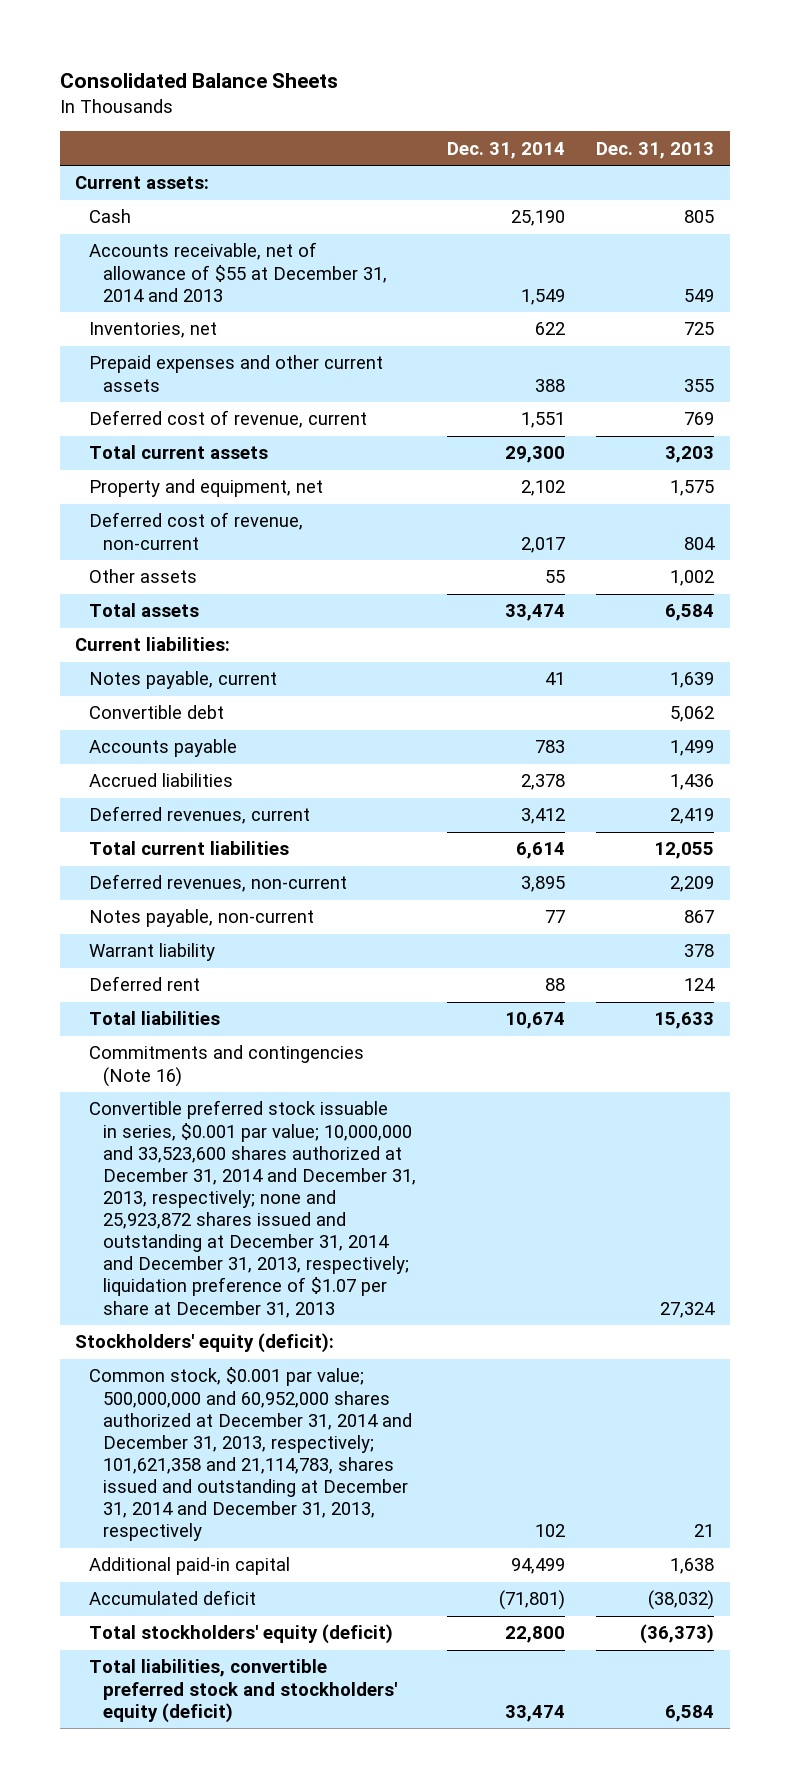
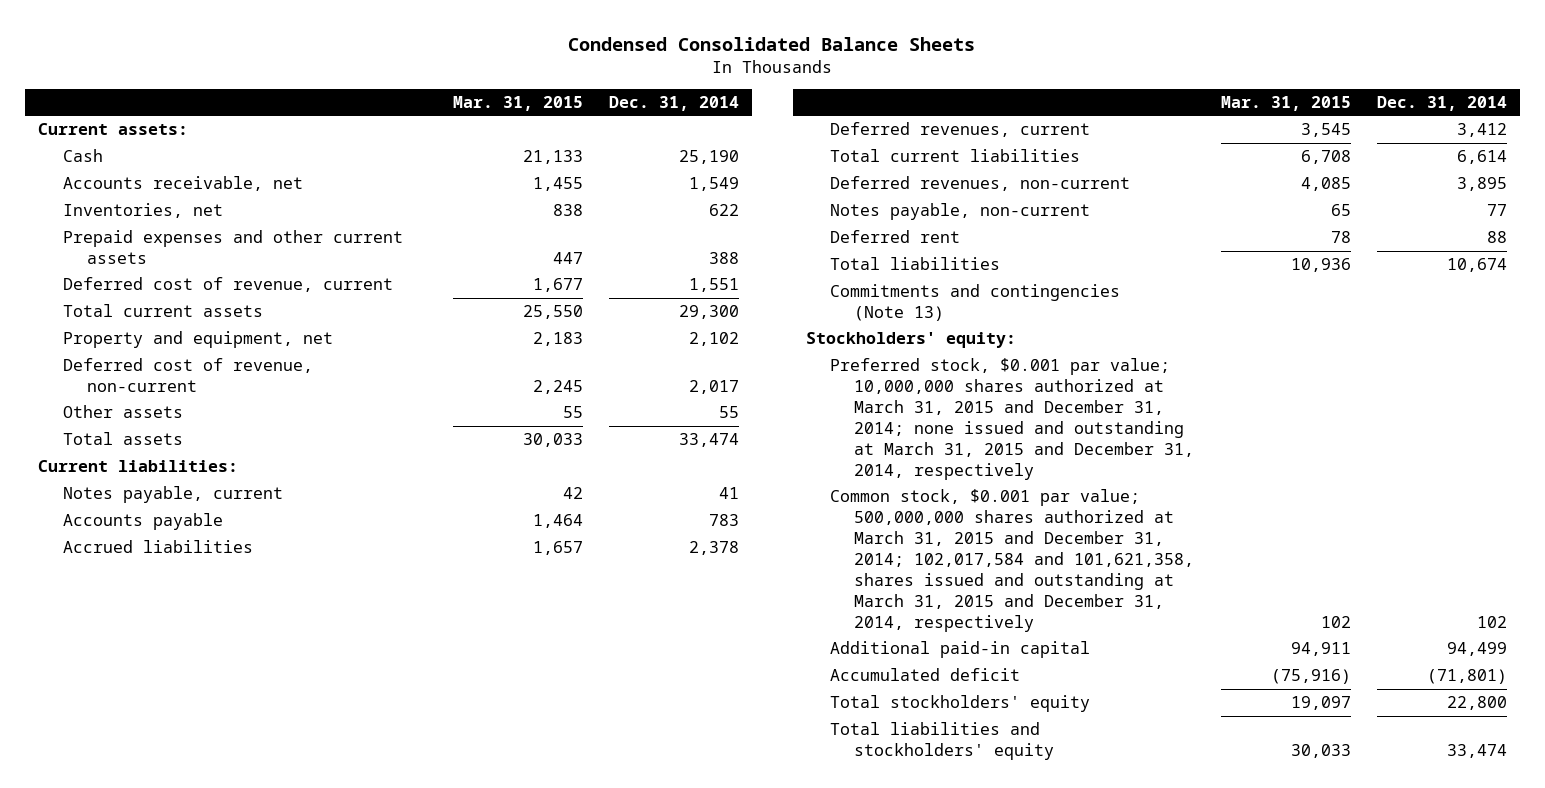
[59,73,338,89] Consolidated Balance Sheets -> [568,36,976,51] Condensed Consolidated Balance Sheets
[596,141,715,159] Dec. 31, 2013 -> none
none -> [453,96,584,112] Mar. 31, 2015
[89,242,388,302] Accounts receivable, net of allowance of $55 at December 31, 2014 and 2013 -> [62,176,303,192] Accounts receivable, net
[89,705,225,720] Convertible debt -> none
[89,943,216,962] Warrant liability -> none
[89,1100,417,1318] Convertible preferred stock issuable in series, $0.001 par value; 10,000,000 and 33,523,600 shares authorized at December 31, 2014 and December 31, 2013, respectively; none and 25,923,872 shares issued and outstanding at December 31, 2014 and December 31, 2013, respectively; liquidation preference of $1.07 per share at December 31, 2013 -> none
[89,1045,365,1087] Commitments and contingencies (Note 16) -> [830,284,1121,322] Commitments and contingencies (Note 13)
[75,1333,335,1354] Stockholders' equity (deficit): -> [805,332,1016,349] Stockholders' equity:
none -> [830,358,1195,480] Preferred stock, $0.001 par value; 10,000,000 shares authorized at March 31, 2015 and December 31, 2014; none issued and outstanding at March 31, 2015 and December 31, 2014, respectively
[89,1367,413,1542] Common stock, $0.001 par value; 500,000,000 and 60,952,000 shares authorized at December 31, 2014 and December 31, 2013, respectively; 101,621,358 and 21,114,783, shares issued and outstanding at December 31, 2014 and December 31, 2013, respectively -> [830,489,1195,632] Common stock, $0.001 par value; 500,000,000 shares authorized at March 31, 2015 and December 31, 2014; 102,017,584 and 101,621,358, shares issued and outstanding at March 31, 2015 and December 31, 2014, respectively
[89,1624,394,1645] Total stockholders' equity (deficit) -> [830,695,1091,713] Total stockholders' equity
[89,1659,398,1723] Total liabilities, convertible preferred stock and stockholders' equity (deficit) -> [830,722,1055,761] Total liabilities and stockholders' equity

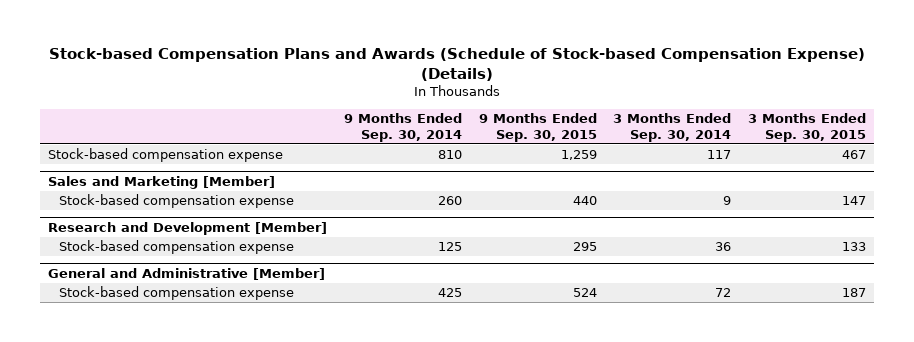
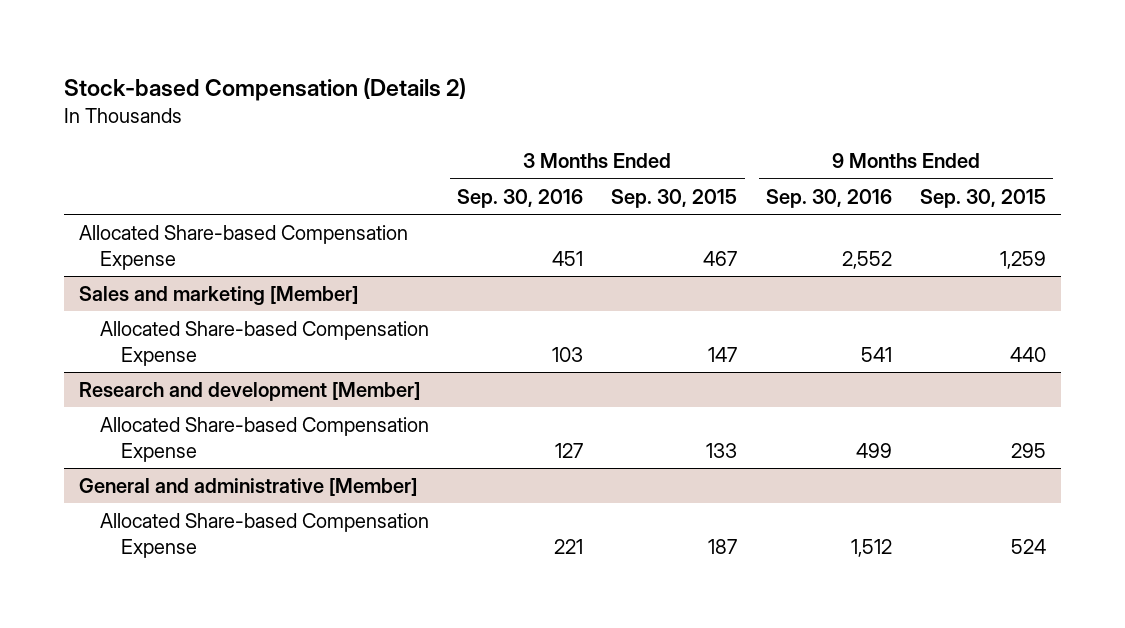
[49,48,866,82] Stock-based Compensation Plans and Awards (Schedule of Stock-based Compensation Expense) (Details) -> [64,77,467,101] Stock-based Compensation (Details 2)
[343,113,462,142] 9 Months Ended Sep. 30, 2014 -> none
[613,113,732,142] 3 Months Ended Sep. 30, 2014 -> none
none -> [457,188,584,208] Sep. 30, 2016
none -> [765,188,892,208] Sep. 30, 2016
[48,148,284,163] Stock-based compensation expense -> [78,225,408,270] Allocated Share-based Compensation Expense
[48,175,276,189] Sales and Marketing [Member] -> [78,286,358,306] Sales and marketing [Member]
[58,194,294,209] Stock-based compensation expense -> [99,321,429,366] Allocated Share-based Compensation Expense
[48,221,328,235] Research and Development [Member] -> [78,382,420,402] Research and development [Member]
[58,240,294,255] Stock-based compensation expense -> [99,417,429,462] Allocated Share-based Compensation Expense
[48,267,326,280] General and Administrative [Member] -> [78,478,417,497] General and administrative [Member]
[58,286,294,301] Stock-based compensation expense -> [99,513,429,558] Allocated Share-based Compensation Expense

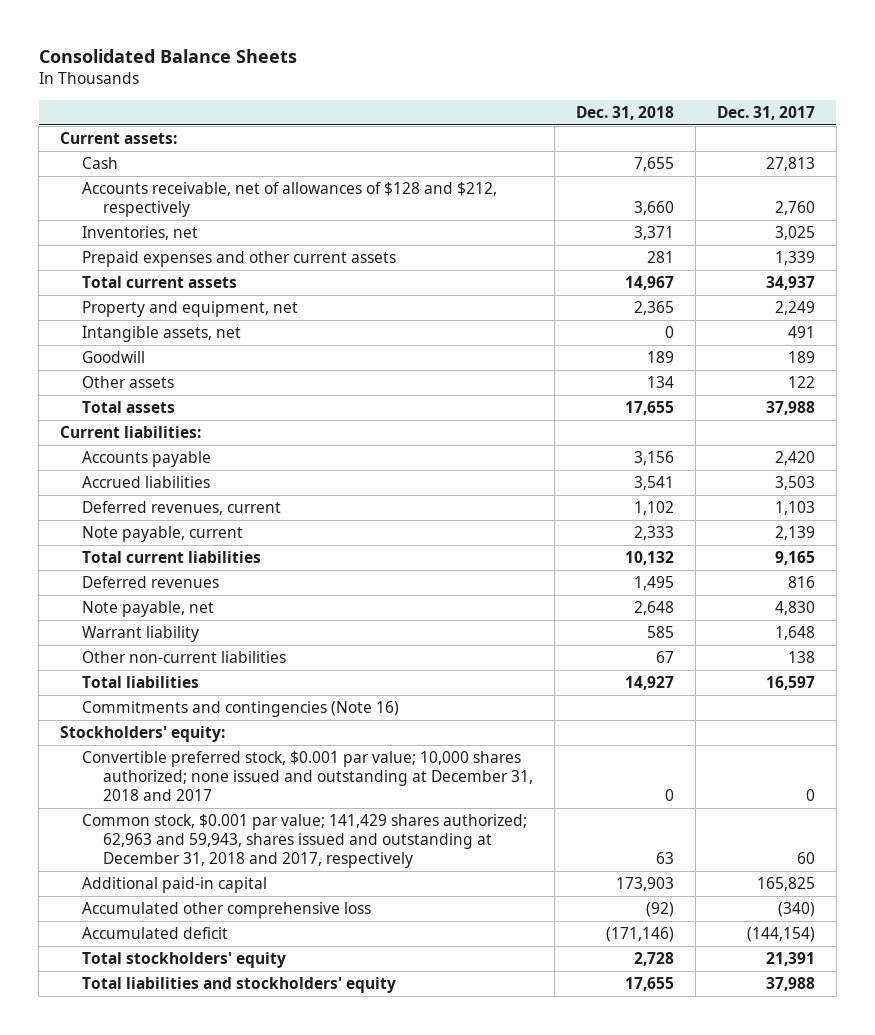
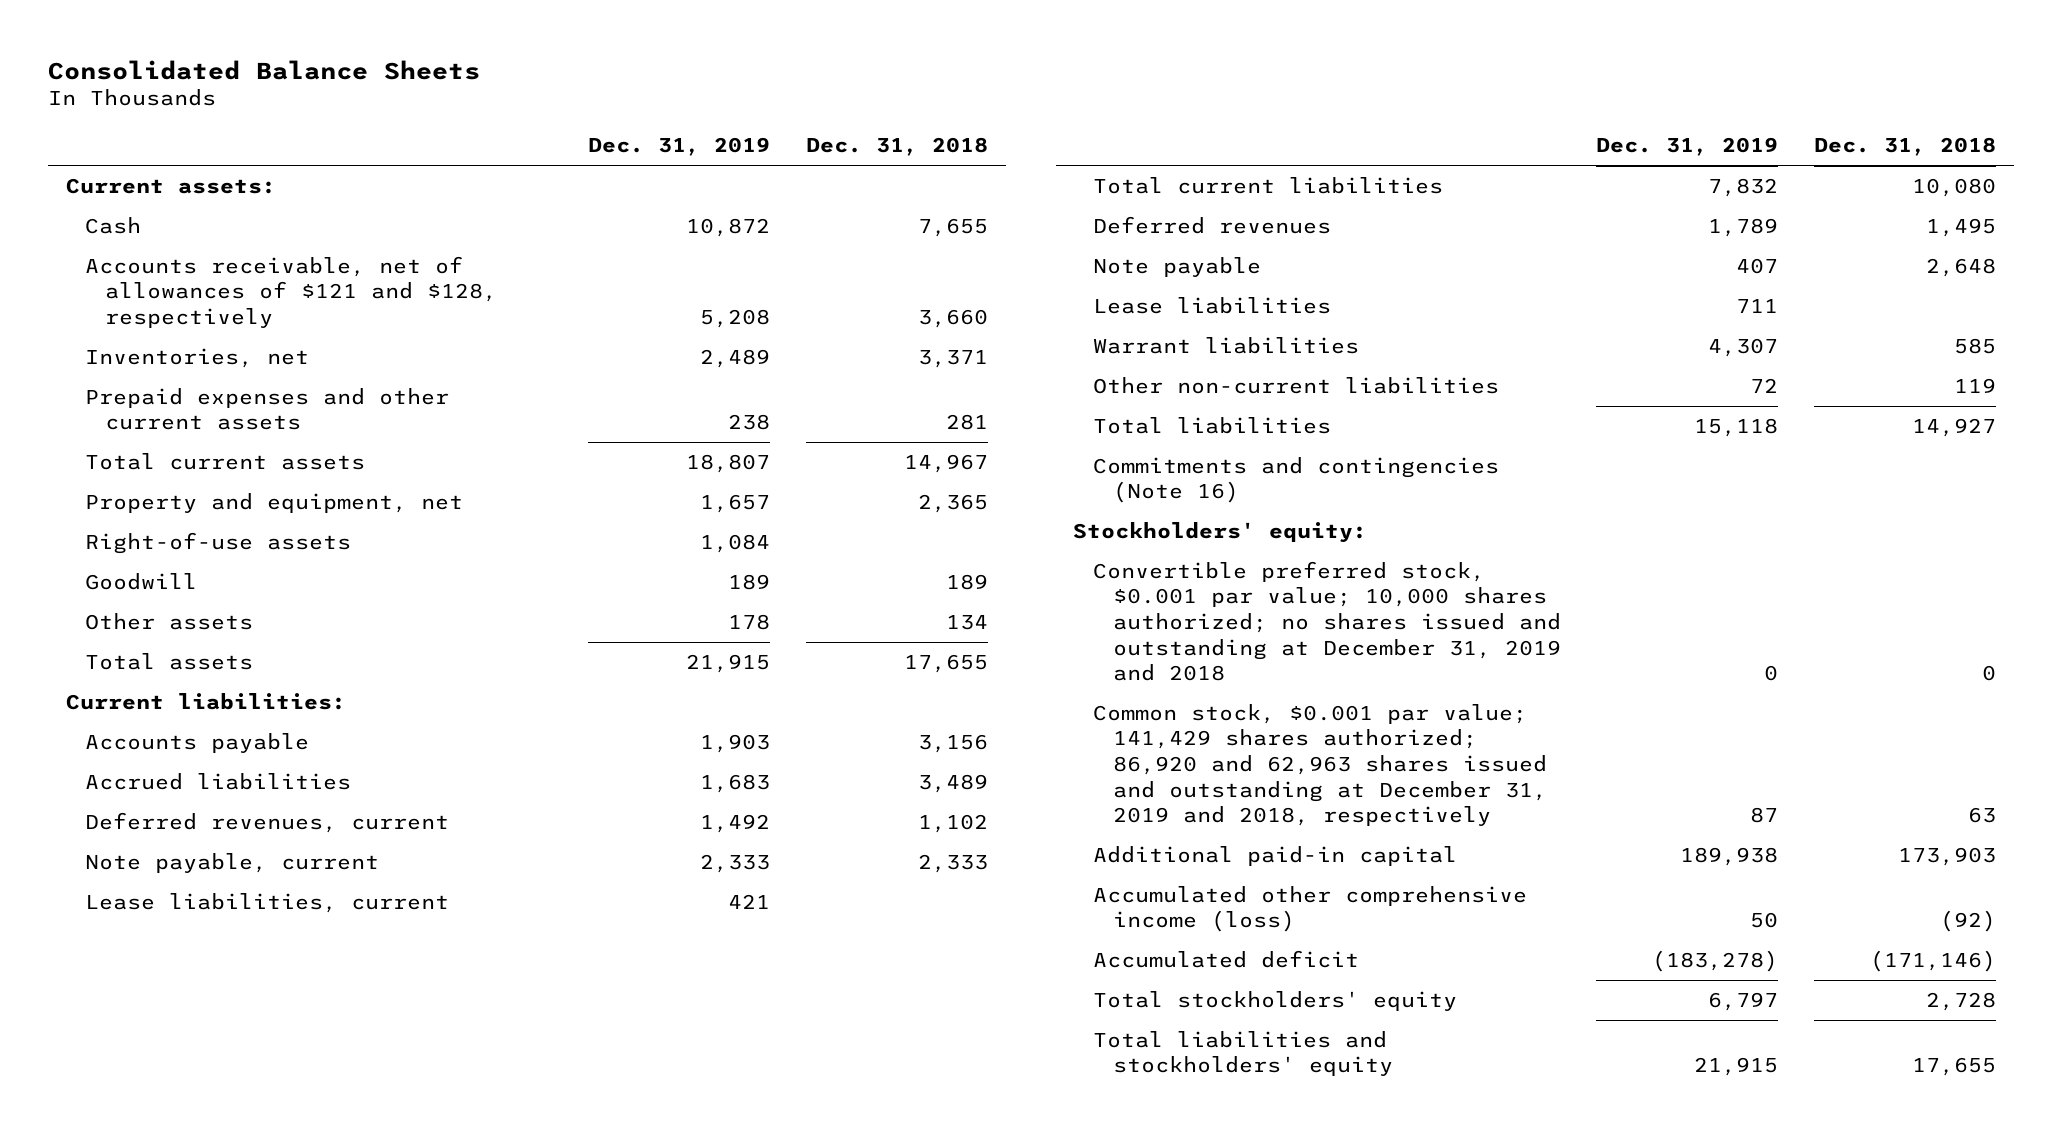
[716,106,815,121] Dec. 31, 2017 -> none
none -> [588,137,771,157] Dec. 31, 2019
[81,182,497,217] Accounts receivable, net of allowances of $128 and $212, respectively -> [85,255,497,329] Accounts receivable, net of allowances of $121 and $128, respectively
[81,326,241,343] Intangible assets, net -> none
none -> [85,531,352,554] Right-of-use assets
[633,476,674,491] 3,541 -> [918,773,989,793] 3,489
none -> [85,892,450,913] Lease liabilities, current
[624,551,674,566] 10,132 -> [1911,177,1996,197] 10,080
[81,601,214,618] Note payable, net -> [1092,256,1261,277] Note payable
none -> [1092,296,1331,314] Lease liabilities
[81,626,199,643] Warrant liability -> [1092,336,1359,354] Warrant liabilities
[655,651,674,664] 67 -> [1953,377,1996,393] 119
[81,751,533,801] Convertible preferred stock, $0.001 par value; 10,000 shares authorized; none issued and outstanding at December 31, 2018 and 2017 -> [1092,560,1561,682] Convertible preferred stock, $0.001 par value; 10,000 shares authorized; no shares issued and outstanding at December 31, 2019 and 2018
[81,814,527,868] Common stock, $0.001 par value; 141,429 shares authorized; 62,963 and 59,943, shares issued and outstanding at December 31, 2018 and 2017, respectively -> [1092,703,1547,827] Common stock, $0.001 par value; 141,429 shares authorized; 86,920 and 62,963 shares issued and outstanding at December 31, 2019 and 2018, respectively
[81,902,371,919] Accumulated other comprehensive loss -> [1092,885,1527,933] Accumulated other comprehensive income (loss)

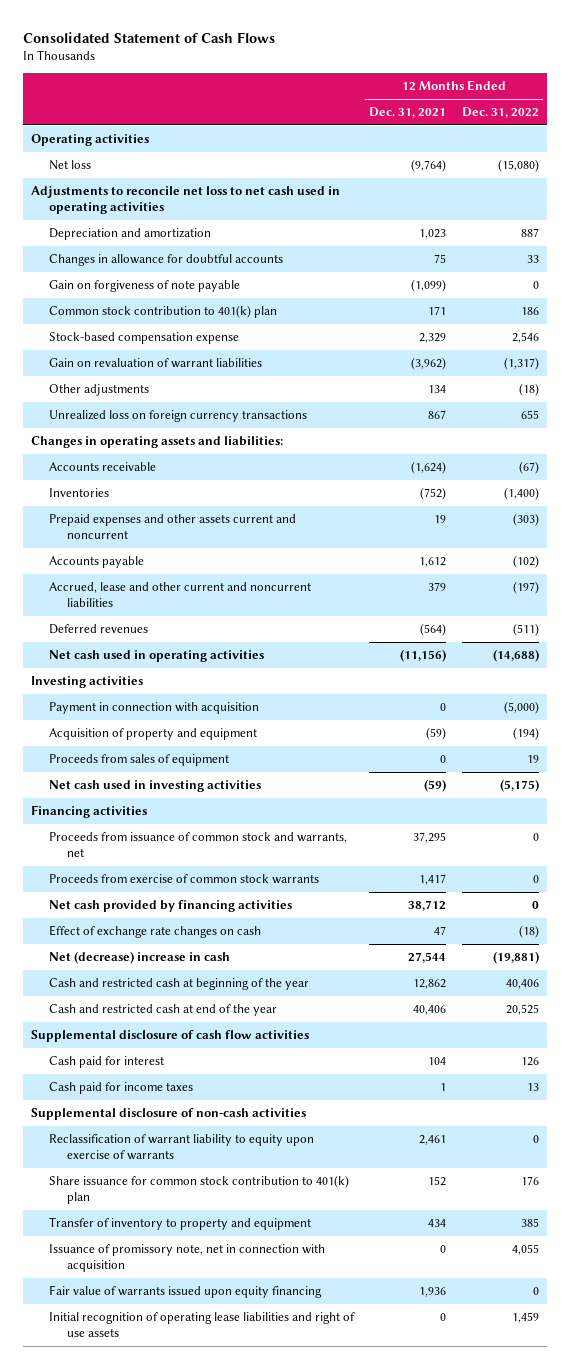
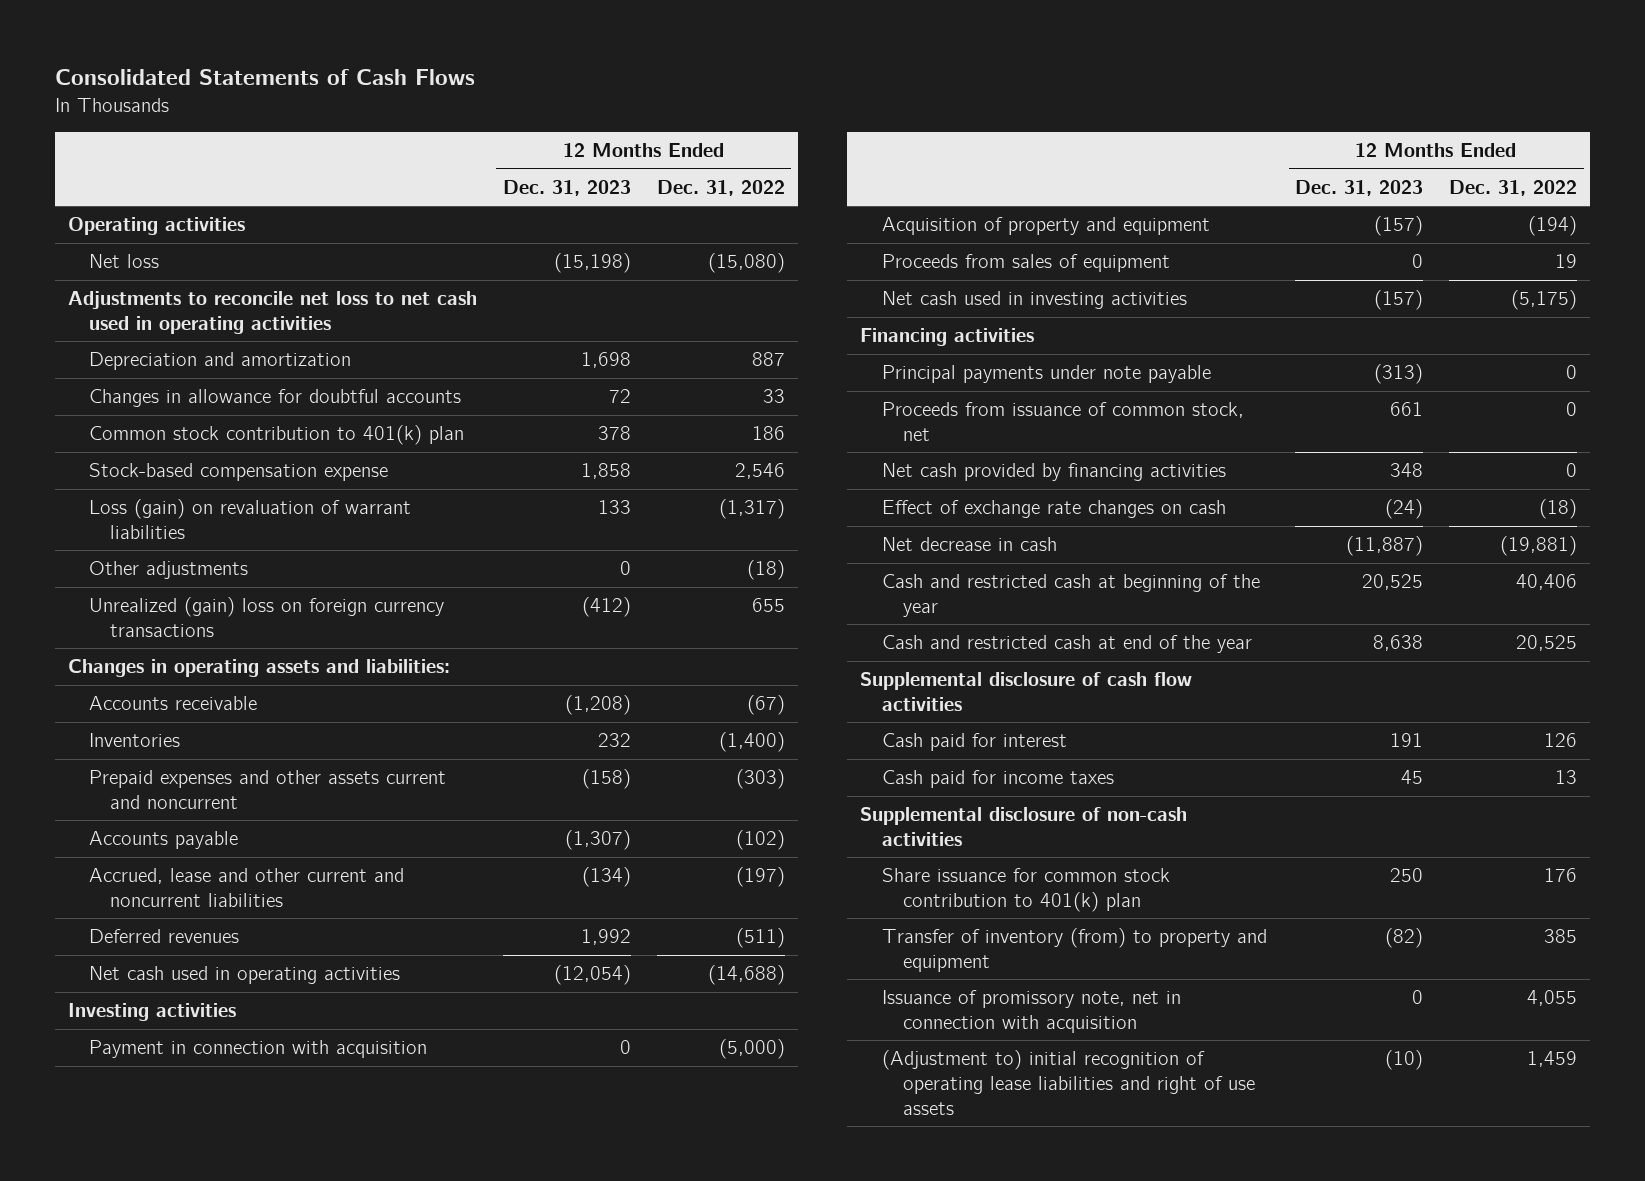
[23,32,276,44] Consolidated Statement of Cash Flows -> [54,69,475,86] Consolidated Statements of Cash Flows
[369,107,447,119] Dec. 31, 2021 -> none
none -> [502,179,631,196] Dec. 31, 2023
[48,280,240,293] Gain on forgiveness of note payable -> none
[48,358,262,369] Gain on revaluation of warrant liabilities -> [89,499,412,539] Loss (gain) on revaluation of warrant liabilities
[48,410,307,423] Unrealized loss on foreign currency transactions -> [89,597,445,637] Unrealized (gain) loss on foreign currency transactions
[48,874,319,885] Proceeds from exercise of common stock warrants -> none
none -> [881,365,1211,384] Principal payments under note payable
[48,832,347,858] Proceeds from issuance of common stock and warrants, net -> [881,402,1244,441] Proceeds from issuance of common stock, net
[48,951,230,965] Net (decrease) increase in cash -> [881,537,1057,552] Net decrease in cash
[48,1134,314,1161] Reclassification of warrant liability to equity upon exercise of warrants -> none
[48,1217,311,1231] Transfer of inventory to property and equipment -> [881,928,1267,972] Transfer of inventory (from) to property and equipment
[48,1285,322,1299] Fair value of warrants issued upon equity financing -> none
[48,1312,355,1338] Initial recognition of operating lease liabilities and right of use assets -> [881,1050,1255,1115] (Adjustment to) initial recognition of operating lease liabilities and right of use assets

